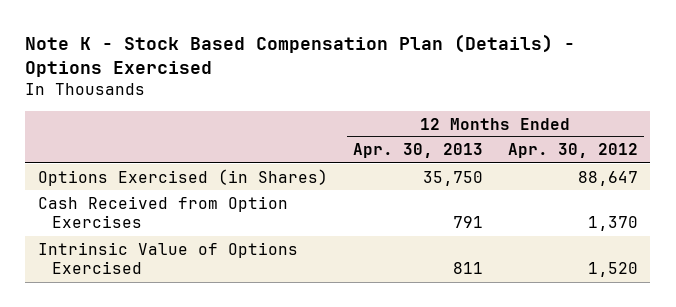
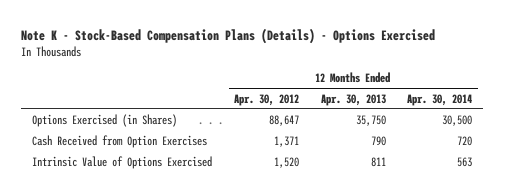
[25,33,576,78] Note K - Stock Based Compensation Plan (Details) - Options Exercised -> [21,27,436,44] Note K - Stock-Based Compensation Plans (Details) - Options Exercised
none -> [407,93,473,106] Apr. 30, 2014
[452,216,483,229] 791 -> [370,136,386,147] 790
[587,216,638,232] 1,370 -> [274,136,300,148] 1,371

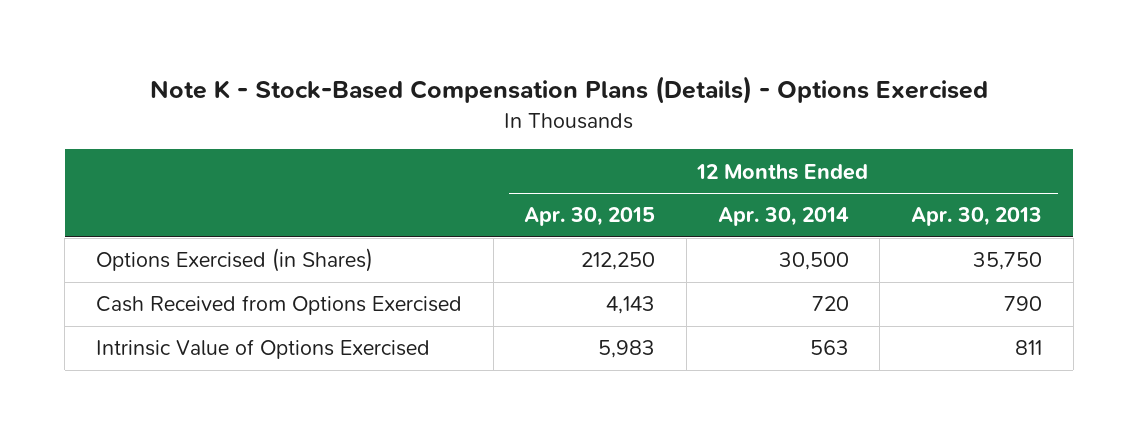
[234,93,300,106] Apr. 30, 2012 -> none
none -> [524,207,656,227] Apr. 30, 2015
[32,135,208,149] Cash Received from Option Exercises -> [95,295,462,316] Cash Received from Options Exercised

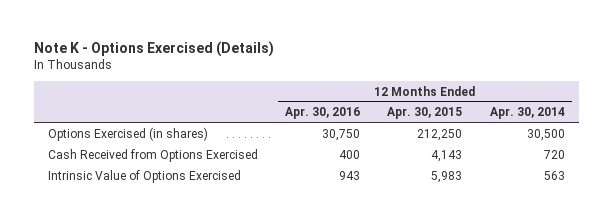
[150,76,989,105] Note K - Stock-Based Compensation Plans (Details) - Options Exercised -> [34,40,275,57] Note K - Options Exercised (Details)
[911,207,1043,227] Apr. 30, 2013 -> none
none -> [285,107,361,120] Apr. 30, 2016
[95,248,373,273] Options Exercised (in Shares) -> [47,126,208,141] Options Exercised (in shares)

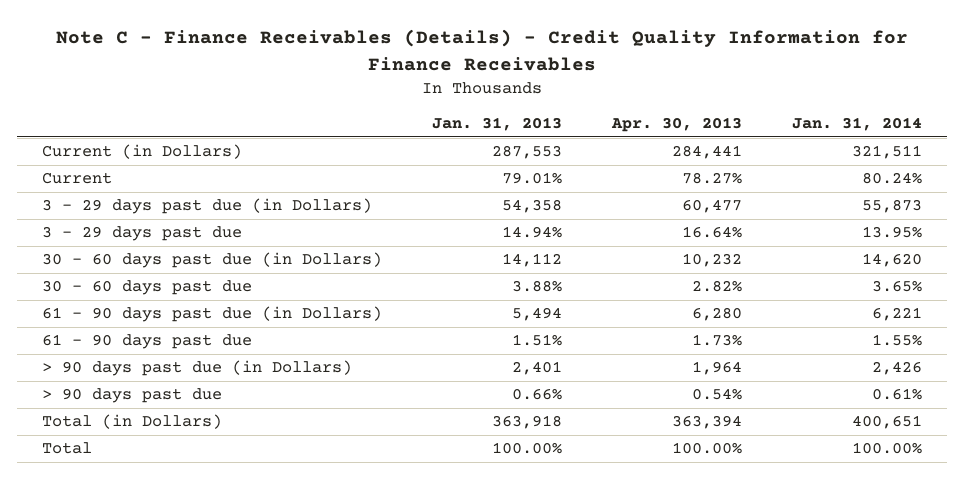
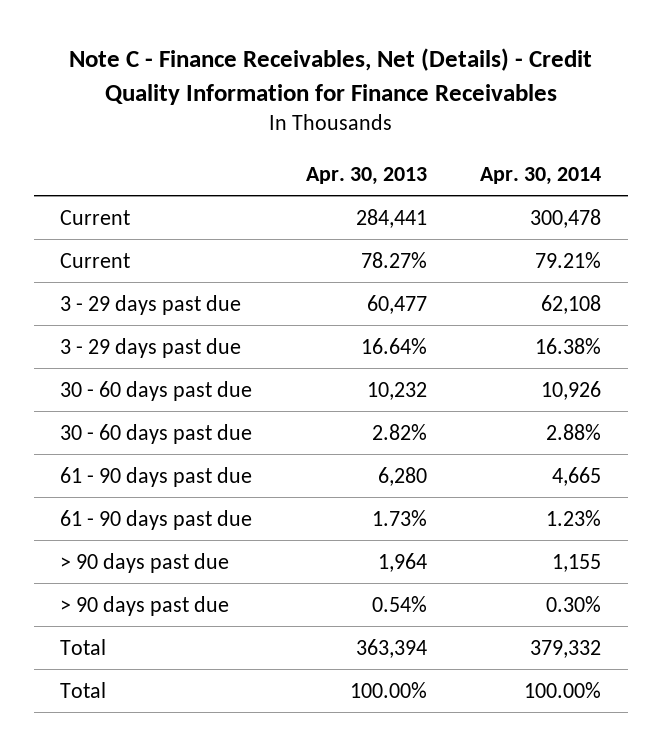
[55,29,908,71] Note C - Finance Receivables (Details) - Credit Quality Information for Finance Receivables -> [68,48,592,106] Note C - Finance Receivables, Net (Details) - Credit Quality Information for Finance Receivables
[431,117,562,132] Jan. 31, 2013 -> none
[791,117,922,132] Jan. 31, 2014 -> none
none -> [480,166,602,185] Apr. 30, 2014
[41,144,242,160] Current (in Dollars) -> [60,209,131,225] Current
[41,198,372,215] 3 - 29 days past due (in Dollars) -> [60,294,242,315] 3 - 29 days past due
[41,252,382,269] 30 - 60 days past due (in Dollars) -> [60,380,253,401] 30 - 60 days past due
[41,306,382,323] 61 - 90 days past due (in Dollars) -> [60,466,253,487] 61 - 90 days past due
[41,360,352,377] > 90 days past due (in Dollars) -> [60,552,230,573] > 90 days past due
[41,414,222,430] Total (in Dollars) -> [60,638,107,655] Total

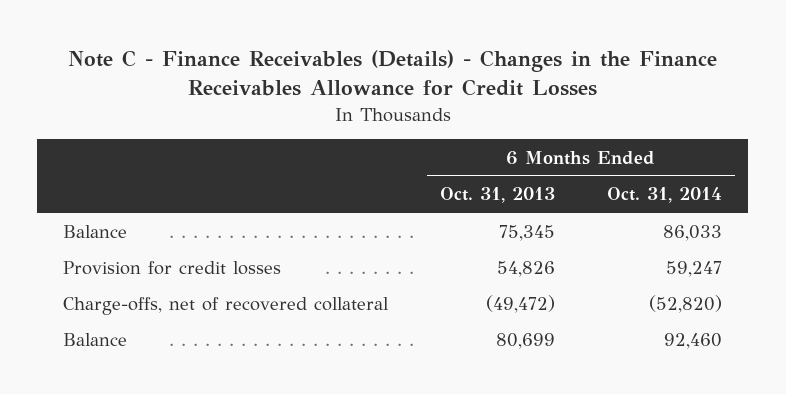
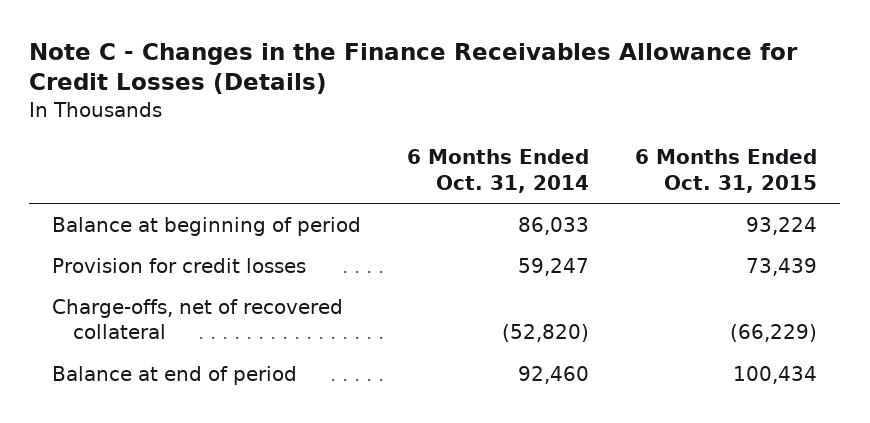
[67,50,717,97] Note C - Finance Receivables (Details) - Changes in the Finance Receivables Allowance for Credit Losses -> [29,42,799,95] Note C - Changes in the Finance Receivables Allowance for Credit Losses (Details)
[440,187,556,204] Oct. 31, 2013 -> none
none -> [635,149,818,193] 6 Months Ended Oct. 31, 2015
[63,224,128,238] Balance -> [52,216,362,236] Balance at beginning of period
[63,332,128,346] Balance -> [52,365,298,385] Balance at end of period

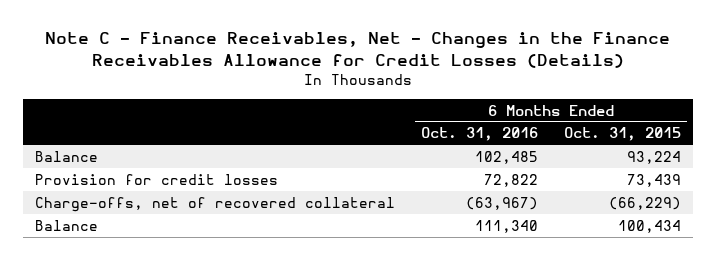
[29,42,799,95] Note C - Changes in the Finance Receivables Allowance for Credit Losses (Details) -> [44,32,670,69] Note C - Finance Receivables, Net - Changes in the Finance Receivables Allowance for Credit Losses (Details)
[407,149,590,193] 6 Months Ended Oct. 31, 2014 -> none
none -> [420,127,538,142] Oct. 31, 2016
[52,216,362,236] Balance at beginning of period -> [35,150,99,162] Balance
[52,365,298,385] Balance at end of period -> [35,219,99,231] Balance

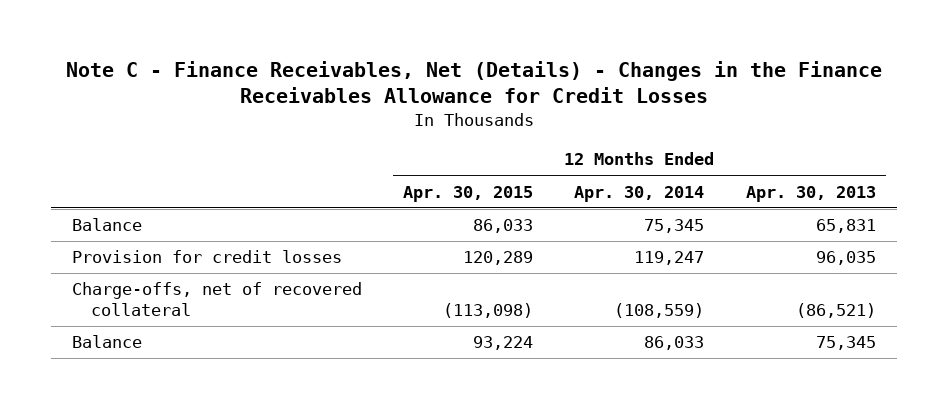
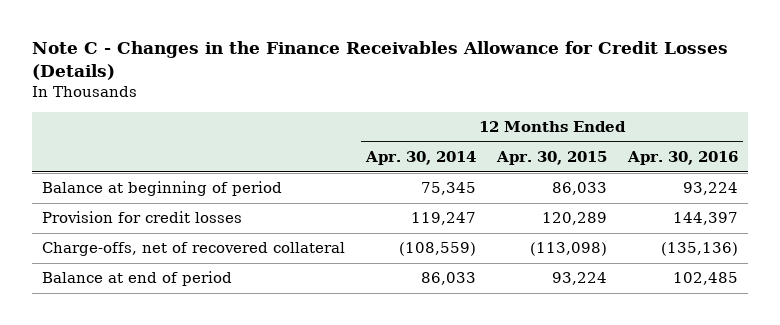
[65,61,882,104] Note C - Finance Receivables, Net (Details) - Changes in the Finance Receivables Allowance for Credit Losses -> [31,41,728,81] Note C - Changes in the Finance Receivables Allowance for Credit Losses (Details)
[745,185,876,202] Apr. 30, 2013 -> none
none -> [626,151,738,166] Apr. 30, 2016
[71,218,142,232] Balance -> [42,181,283,197] Balance at beginning of period
[71,335,142,349] Balance -> [42,271,233,287] Balance at end of period

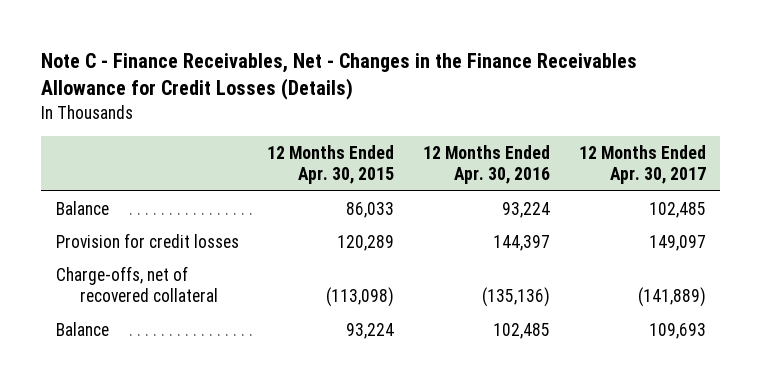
[31,41,728,81] Note C - Changes in the Finance Receivables Allowance for Credit Losses (Details) -> [41,53,638,101] Note C - Finance Receivables, Net - Changes in the Finance Receivables Allowance for Credit Losses (Details)
[365,151,477,166] Apr. 30, 2014 -> none
none -> [579,144,707,185] 12 Months Ended Apr. 30, 2017
[42,181,283,197] Balance at beginning of period -> [55,200,109,215] Balance
[42,271,233,287] Balance at end of period -> [55,321,109,336] Balance

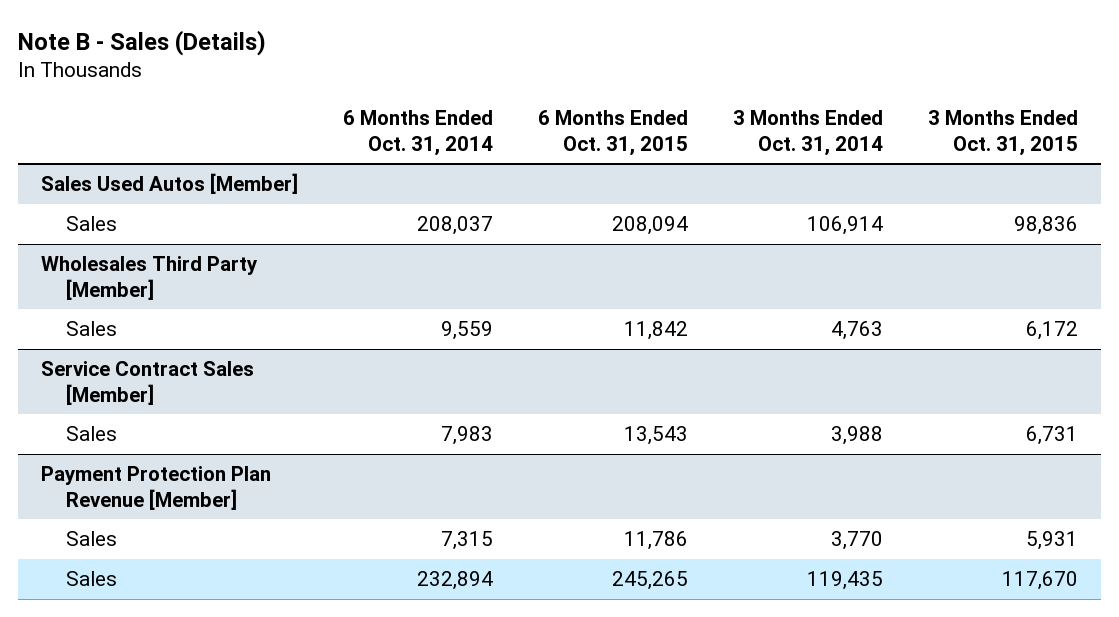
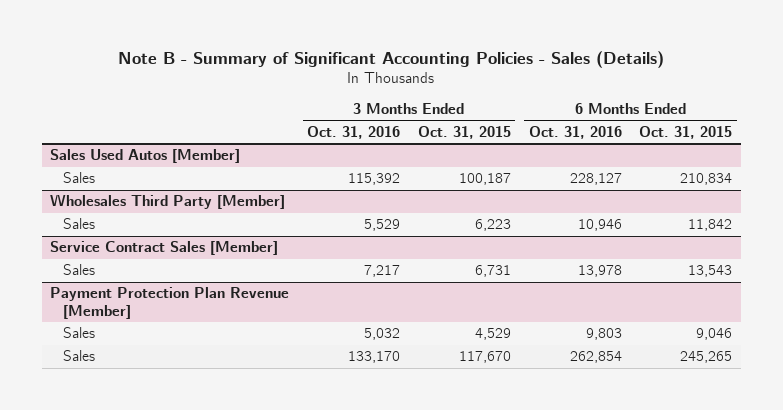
[18,29,267,56] Note B - Sales (Details) -> [118,50,665,68] Note B - Summary of Significant Accounting Policies - Sales (Details)
[342,109,493,156] 6 Months Ended Oct. 31, 2014 -> none
[733,109,884,156] 3 Months Ended Oct. 31, 2014 -> none
none -> [307,125,401,139] Oct. 31, 2016
none -> [528,125,622,139] Oct. 31, 2016
[612,216,689,236] 208,094 -> [680,173,733,186] 210,834
[1014,216,1079,236] 98,836 -> [458,173,511,186] 100,187
[1026,321,1079,341] 6,172 -> [474,219,511,232] 6,223
[624,531,689,551] 11,786 -> [696,328,733,341] 9,046
[1026,531,1079,551] 5,931 -> [474,328,511,341] 4,529

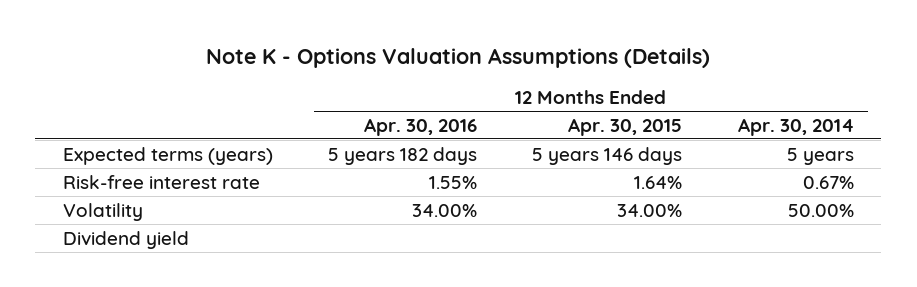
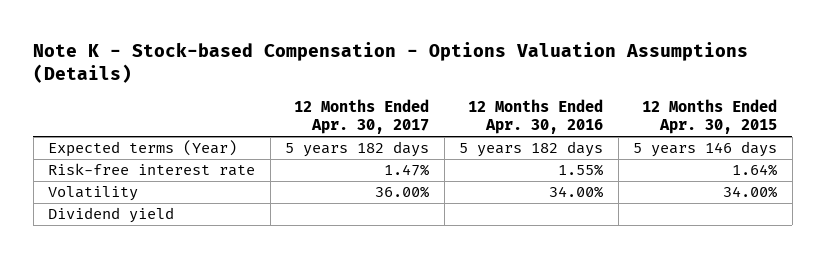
[206,48,711,69] Note K - Options Valuation Assumptions (Details) -> [33,41,749,84] Note K - Stock-based Compensation - Options Valuation Assumptions (Details)
[737,117,854,136] Apr. 30, 2014 -> none
none -> [294,98,430,135] 12 Months Ended Apr. 30, 2017
[62,146,273,165] Expected terms (years) -> [48,140,238,158] Expected terms (Year)

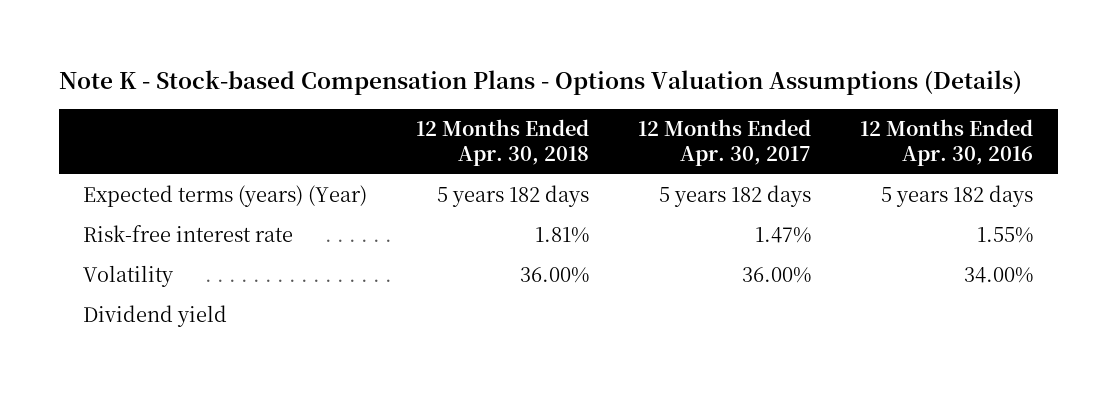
[33,41,749,84] Note K - Stock-based Compensation - Options Valuation Assumptions (Details) -> [58,70,1022,96] Note K - Stock-based Compensation Plans - Options Valuation Assumptions (Details)
[642,98,778,135] 12 Months Ended Apr. 30, 2015 -> none
none -> [416,119,590,166] 12 Months Ended Apr. 30, 2018
[48,140,238,158] Expected terms (Year) -> [83,185,368,208] Expected terms (years) (Year)

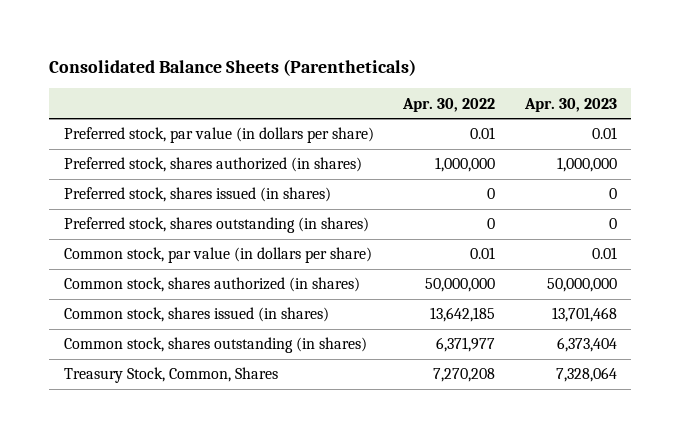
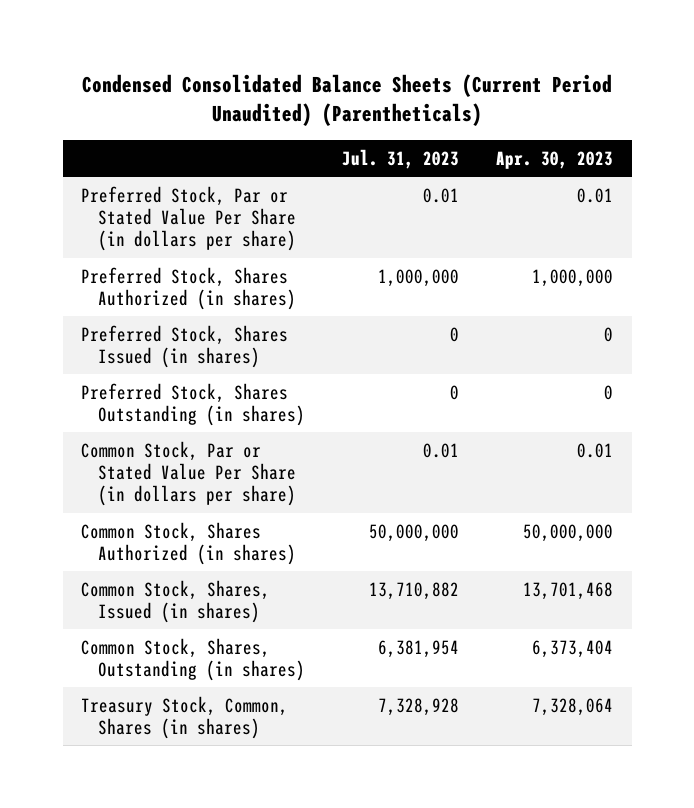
[48,58,416,76] Consolidated Balance Sheets (Parentheticals) -> [82,74,613,127] Condensed Consolidated Balance Sheets (Current Period Unaudited) (Parentheticals)
[402,97,496,112] Apr. 30, 2022 -> none
none -> [341,149,459,170] Jul. 31, 2023
[63,127,374,144] Preferred stock, par value (in dollars per share) -> [81,185,296,252] Preferred Stock, Par or Stated Value Per Share (in dollars per share)
[63,157,362,173] Preferred stock, shares authorized (in shares) -> [81,266,296,310] Preferred Stock, Shares Authorized (in shares)
[63,187,331,203] Preferred stock, shares issued (in shares) -> [81,324,289,368] Preferred Stock, Shares Issued (in shares)
[63,217,369,234] Preferred stock, shares outstanding (in shares) -> [81,382,305,426] Preferred Stock, Shares Outstanding (in shares)
[63,247,372,264] Common stock, par value (in dollars per share) -> [81,440,296,507] Common Stock, Par or Stated Value Per Share (in dollars per share)
[63,277,360,293] Common stock, shares authorized (in shares) -> [81,521,296,565] Common Stock, Shares Authorized (in shares)
[63,307,329,323] Common stock, shares issued (in shares) -> [81,579,271,623] Common Stock, Shares, Issued (in shares)
[63,337,367,354] Common stock, shares outstanding (in shares) -> [81,637,305,681] Common Stock, Shares, Outstanding (in shares)
[63,367,278,384] Treasury Stock, Common, Shares -> [81,695,289,739] Treasury Stock, Common, Shares (in shares)

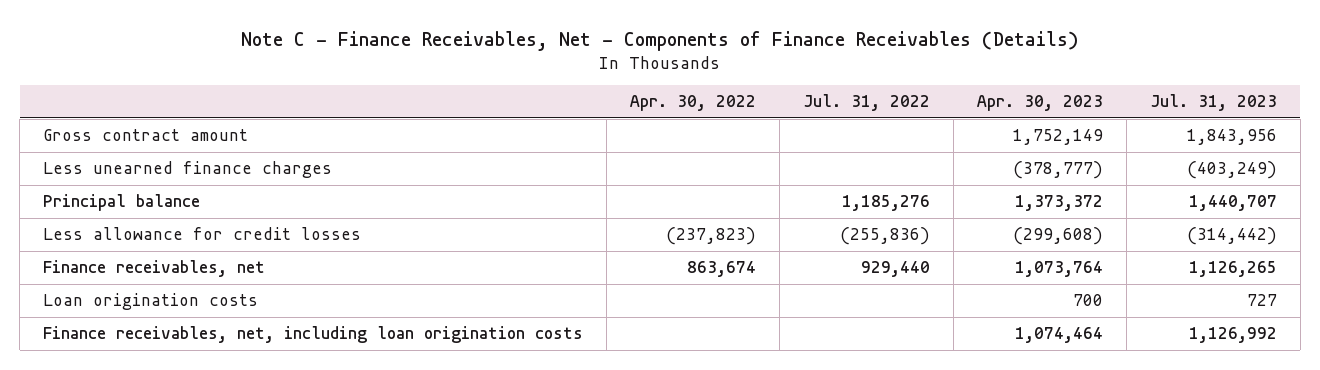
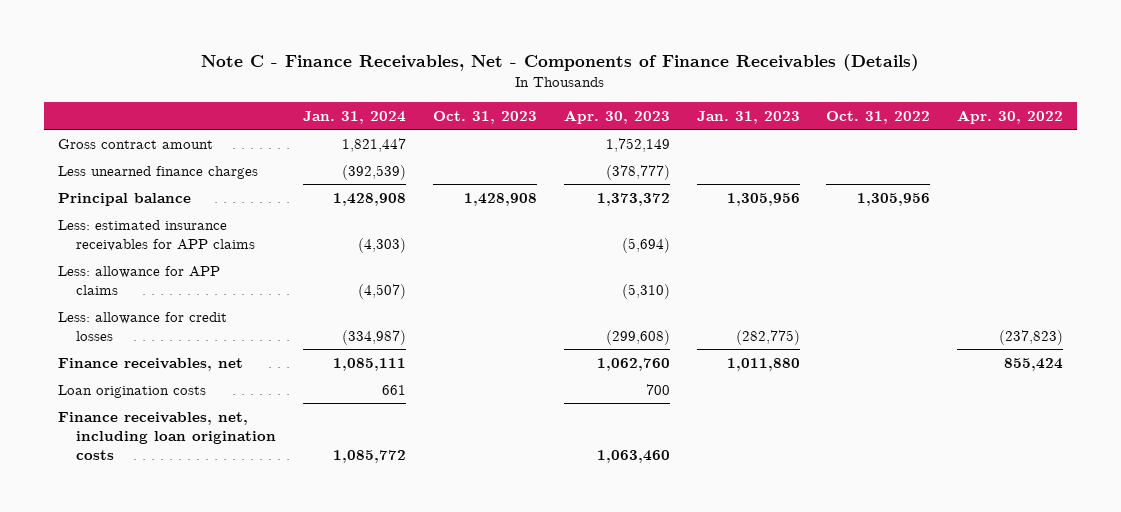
[803,94,931,112] Jul. 31, 2022 -> none
[1149,94,1277,112] Jul. 31, 2023 -> none
none -> [303,110,407,124] Jan. 31, 2024
none -> [432,110,537,124] Oct. 31, 2023
none -> [696,110,800,124] Jan. 31, 2023
none -> [826,110,931,124] Oct. 31, 2022
none -> [57,219,256,251] Less: estimated insurance receivables for APP claims
none -> [57,265,220,295] Less: allowance for APP claims
[43,227,362,241] Less allowance for credit losses -> [57,311,227,341] Less: allowance for credit losses
[687,261,757,278] 863,674 -> [1004,357,1064,371] 855,424
[1015,261,1104,278] 1,073,764 -> [596,357,670,371] 1,062,760
[1015,327,1104,344] 1,074,464 -> [596,449,670,463] 1,063,460

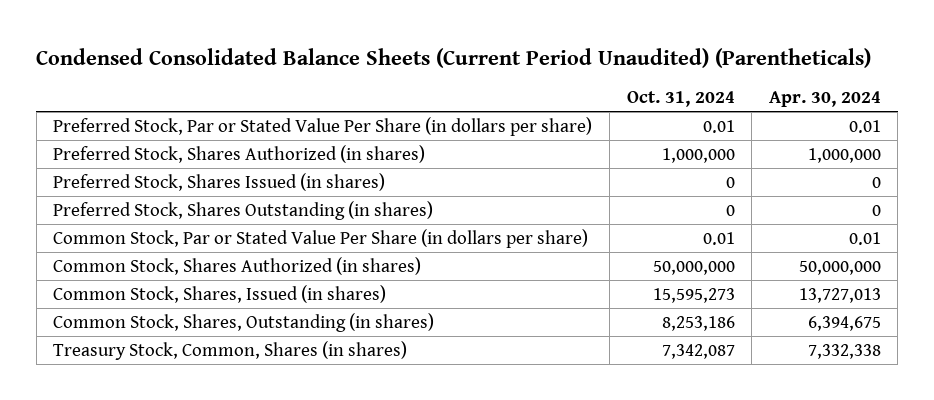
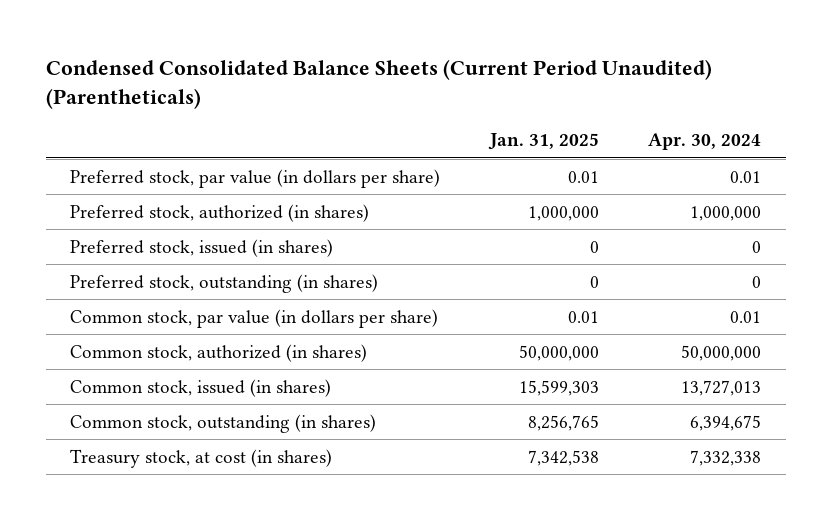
[626,91,735,108] Oct. 31, 2024 -> none
none -> [487,133,599,151] Jan. 31, 2025
[53,116,593,136] Preferred Stock, Par or Stated Value Per Share (in dollars per share) -> [70,168,441,188] Preferred stock, par value (in dollars per share)
[53,144,426,163] Preferred Stock, Shares Authorized (in shares) -> [70,203,370,222] Preferred stock, authorized (in shares)
[53,172,386,191] Preferred Stock, Shares Issued (in shares) -> [70,238,334,257] Preferred stock, issued (in shares)
[53,200,434,220] Preferred Stock, Shares Outstanding (in shares) -> [70,273,379,293] Preferred stock, outstanding (in shares)
[53,228,589,248] Common Stock, Par or Stated Value Per Share (in dollars per share) -> [70,308,439,328] Common stock, par value (in dollars per share)
[53,256,422,275] Common Stock, Shares Authorized (in shares) -> [70,343,368,362] Common stock, authorized (in shares)
[53,284,387,303] Common Stock, Shares, Issued (in shares) -> [70,378,332,397] Common stock, issued (in shares)
[53,312,435,332] Common Stock, Shares, Outstanding (in shares) -> [70,413,377,433] Common stock, outstanding (in shares)
[53,340,408,360] Treasury Stock, Common, Shares (in shares) -> [70,448,333,468] Treasury stock, at cost (in shares)

